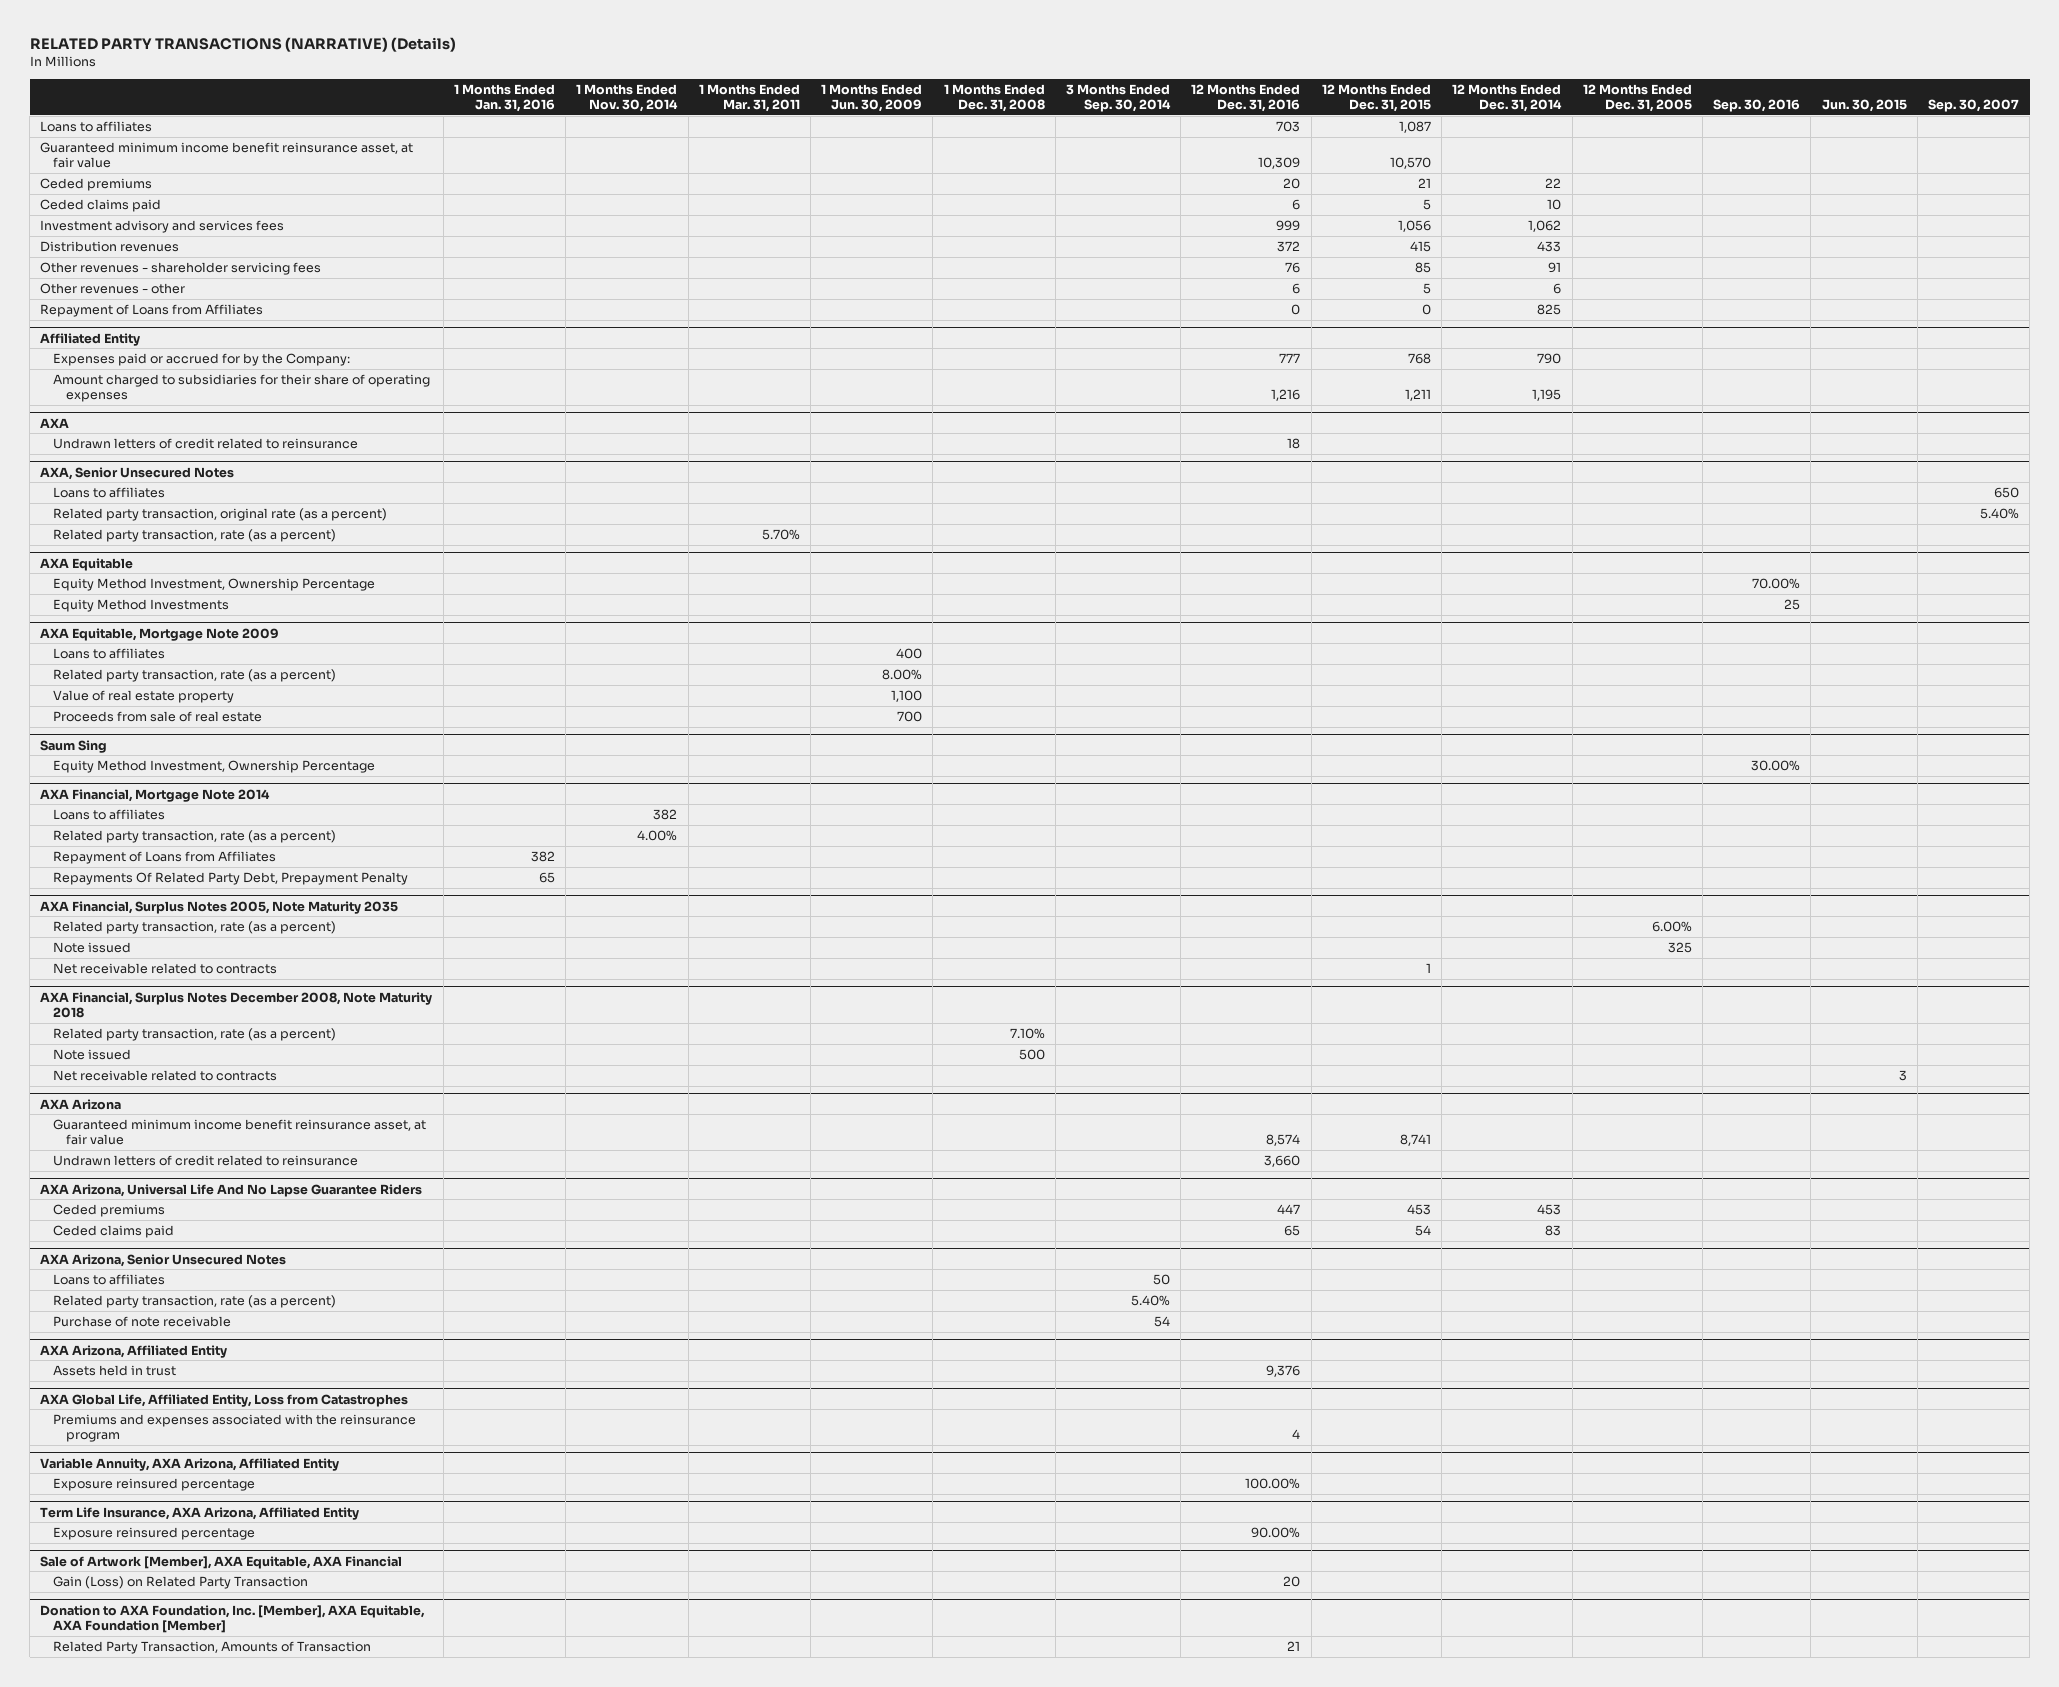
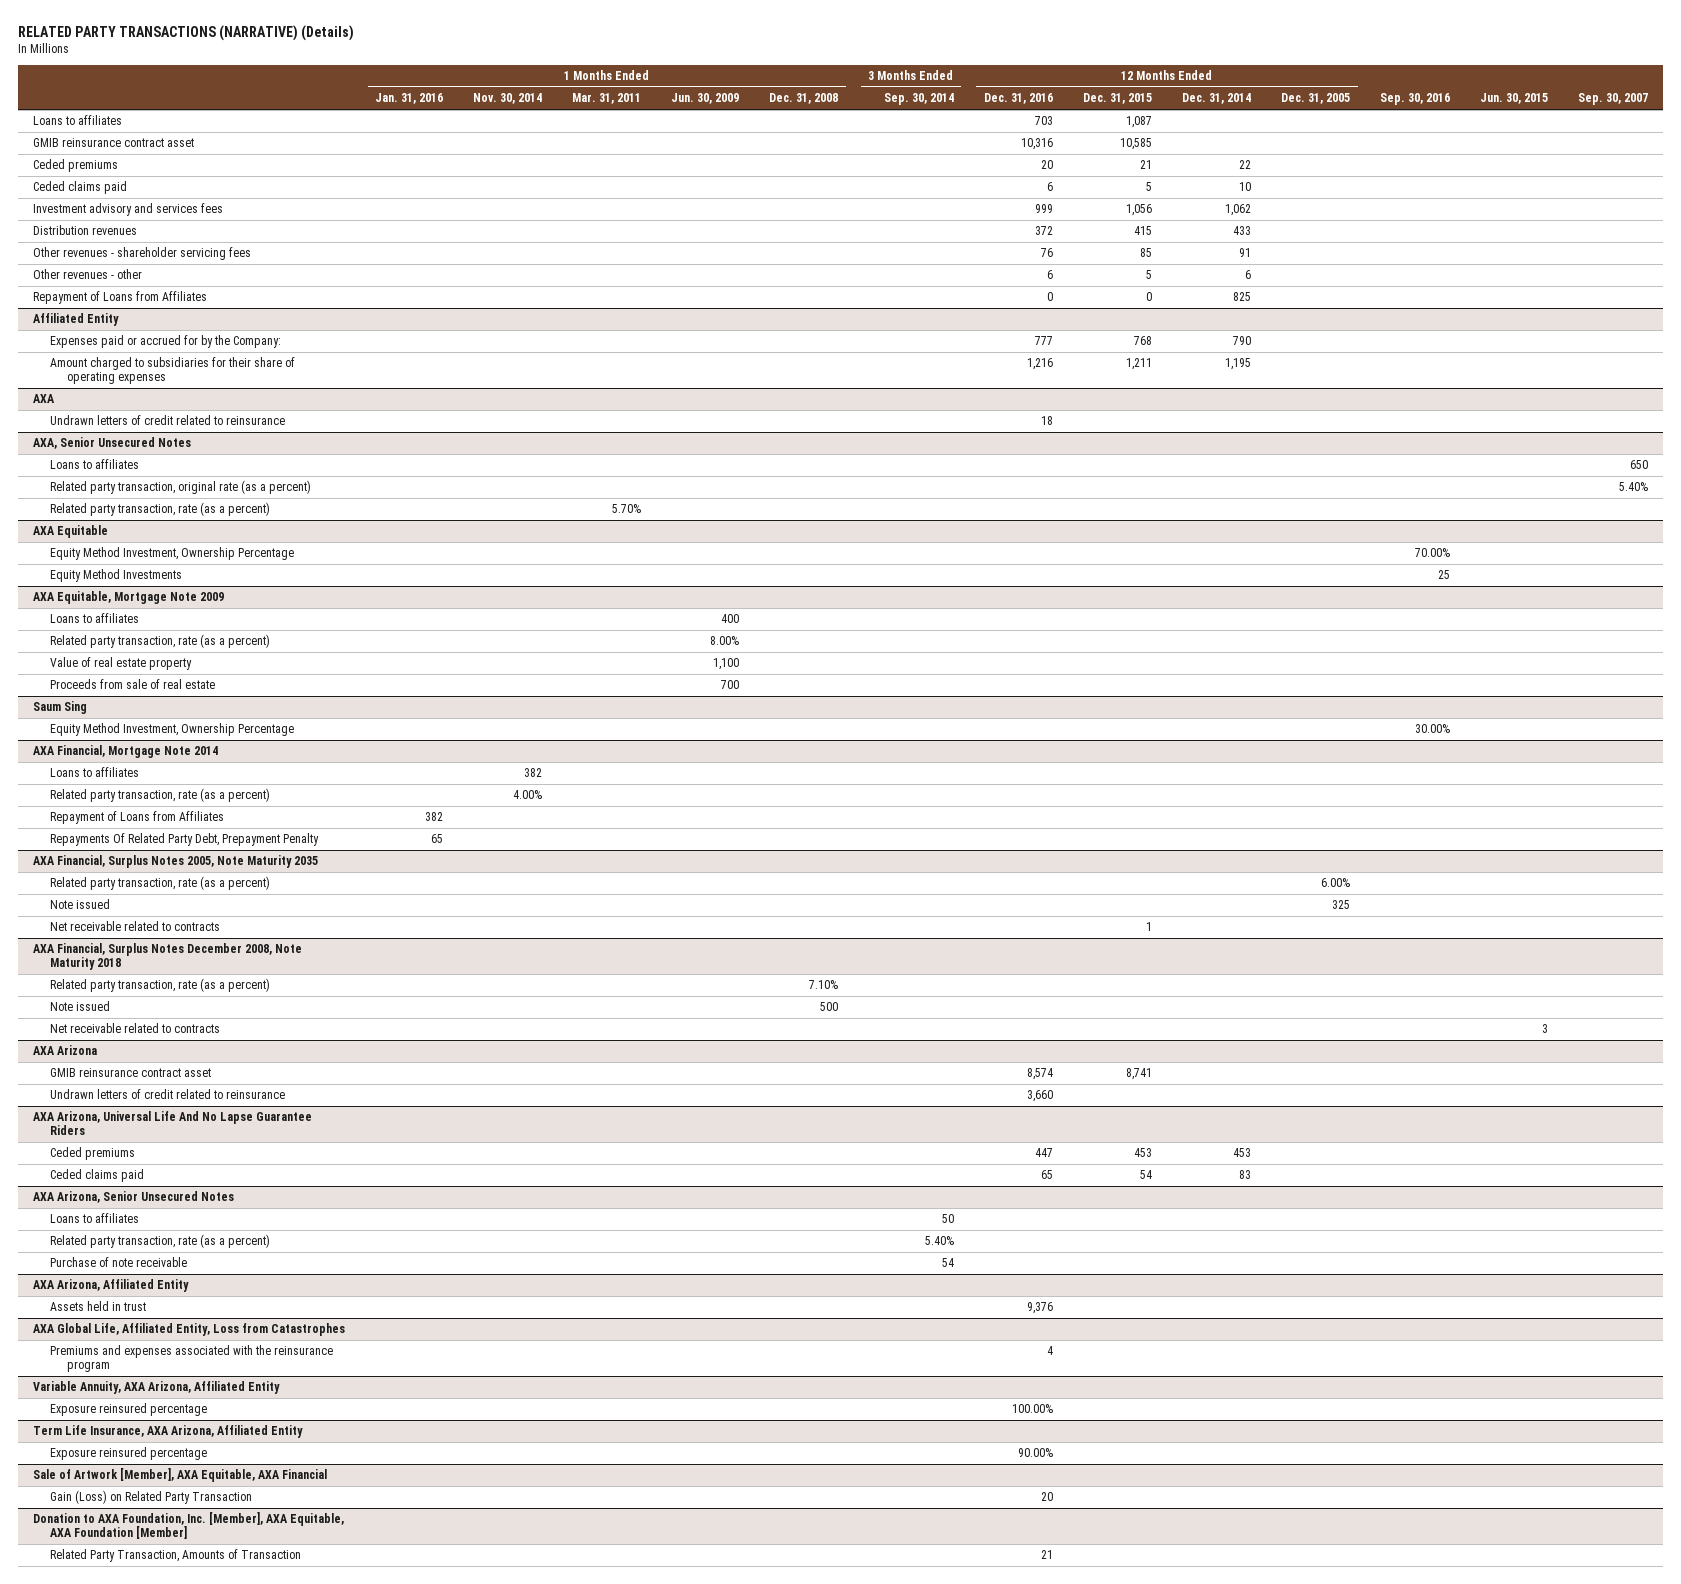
[40,141,414,169] Guaranteed minimum income benefit reinsurance asset, at fair value -> none
none -> [32,138,194,148] GMIB reinsurance contract asset
[53,1118,427,1146] Guaranteed minimum income benefit reinsurance asset, at fair value -> [49,1068,211,1078] GMIB reinsurance contract asset

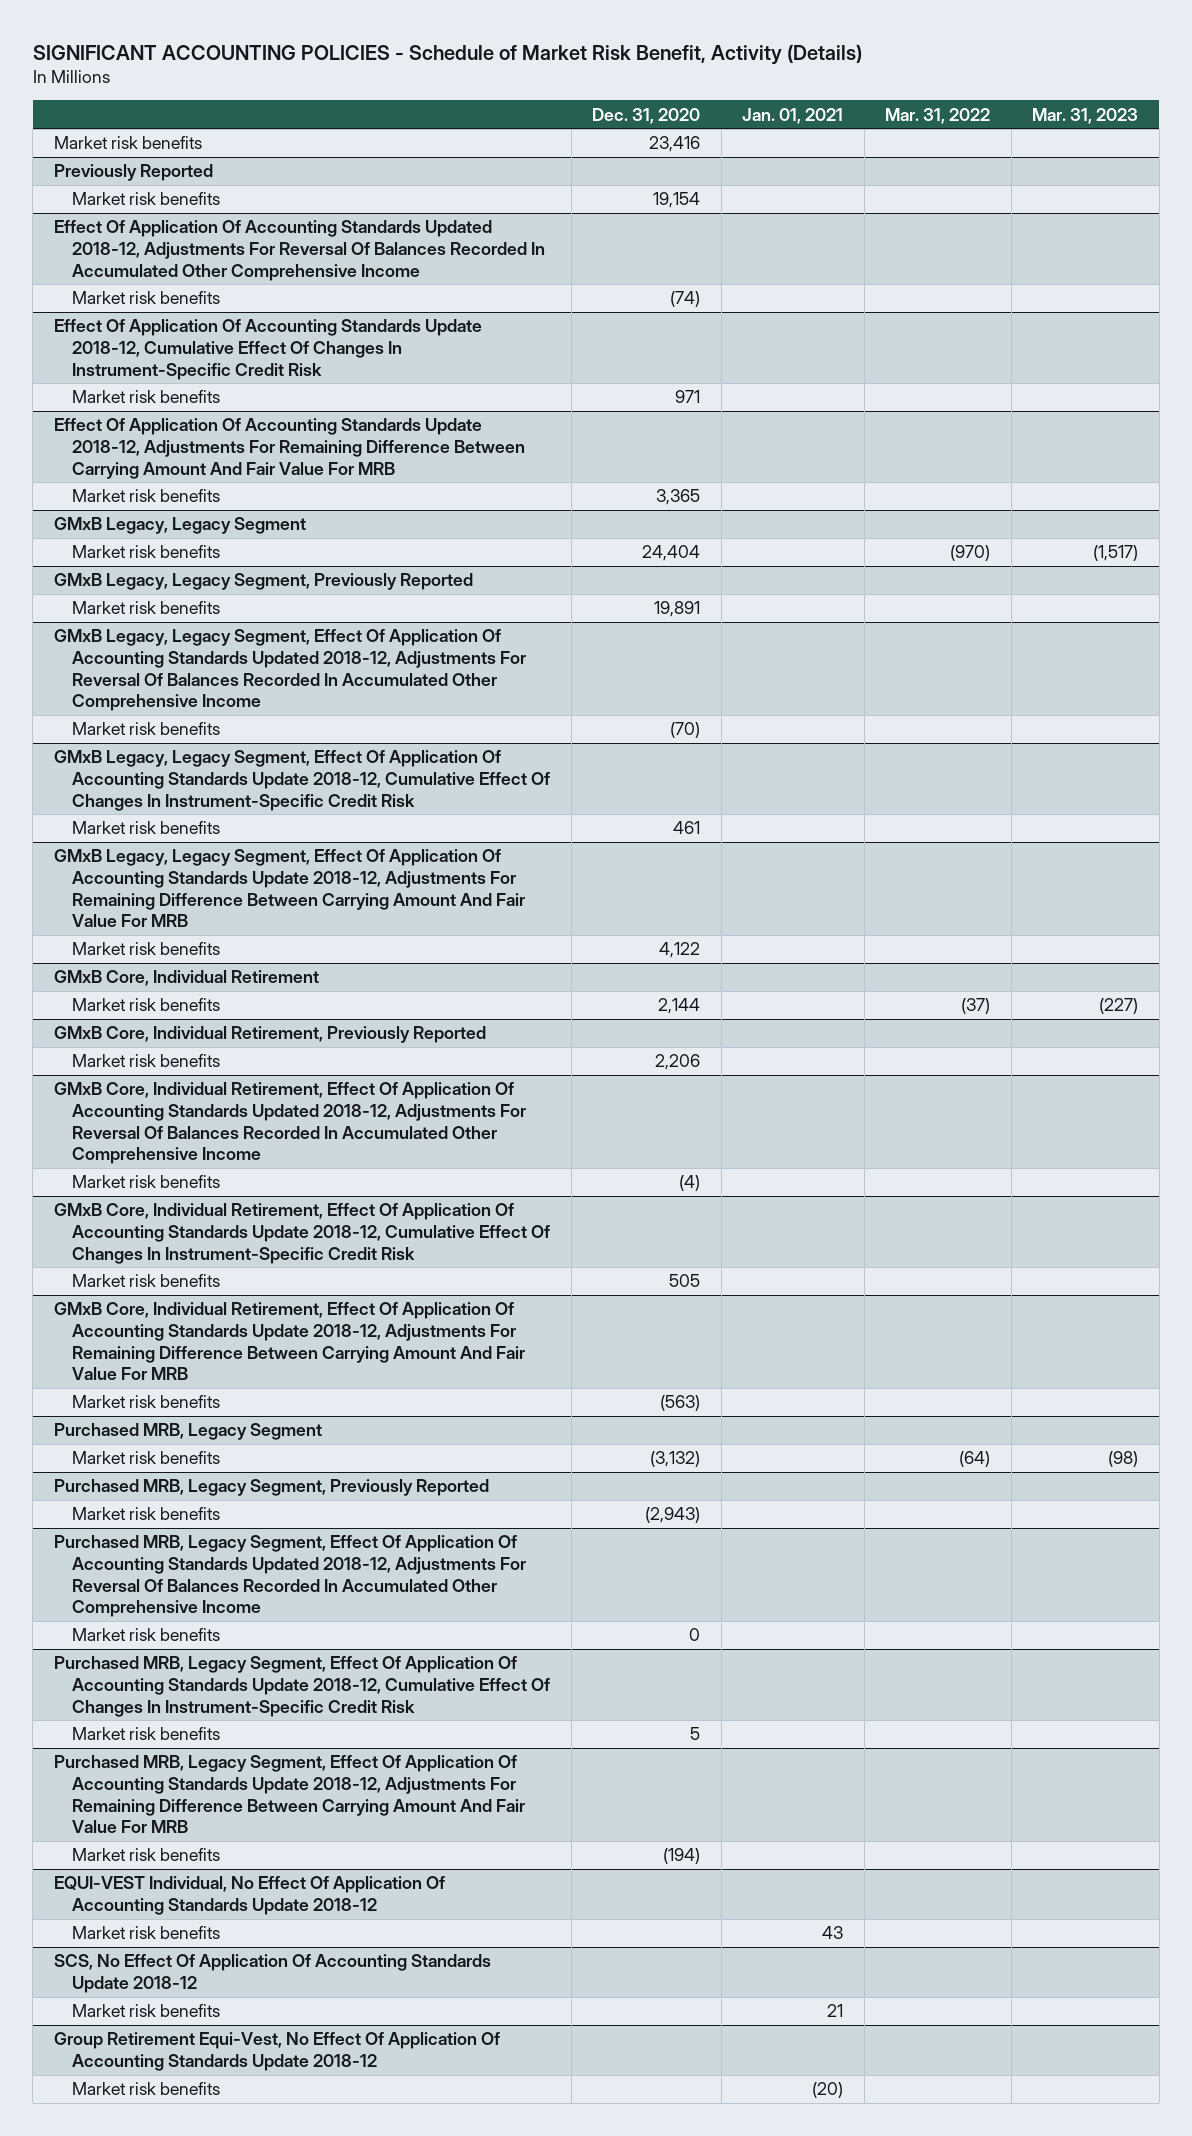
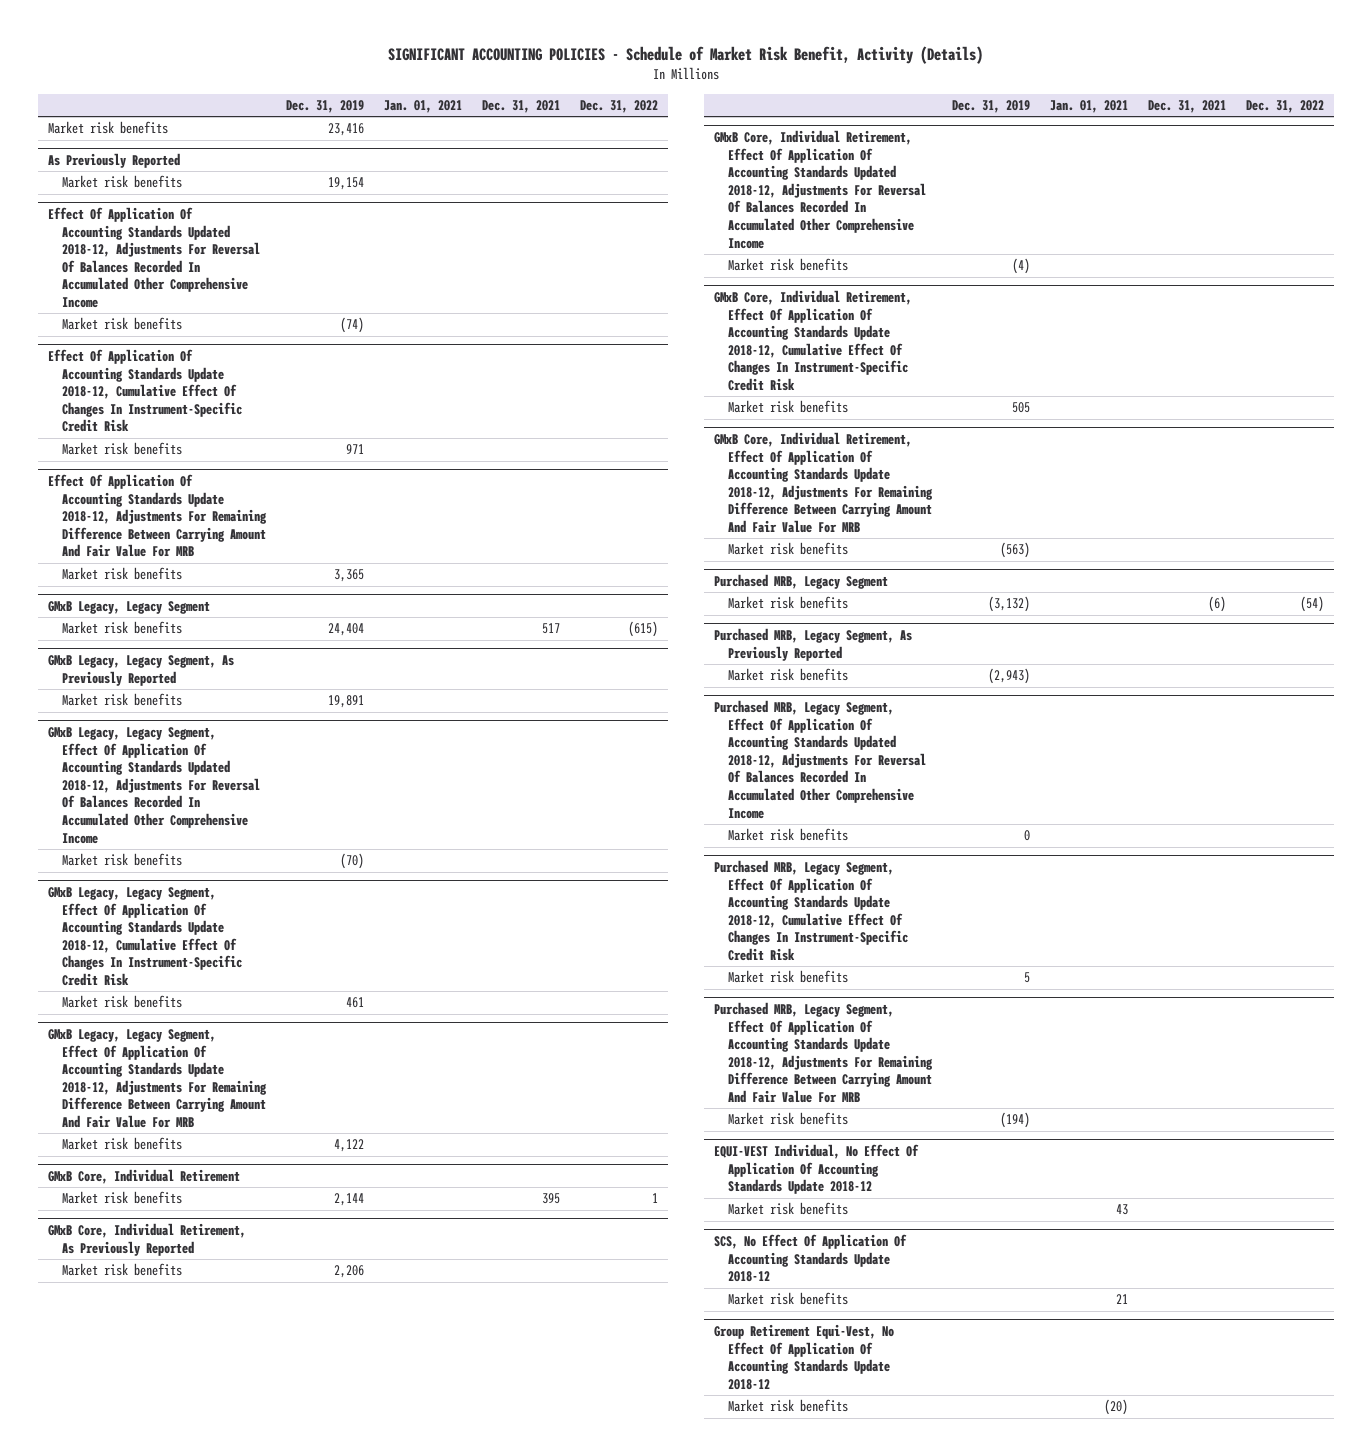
[592,107,701,124] Dec. 31, 2020 -> none
[885,107,991,124] Mar. 31, 2022 -> none
[1032,107,1139,124] Mar. 31, 2023 -> none
none -> [286,99,365,113] Dec. 31, 2019
none -> [482,99,561,113] Dec. 31, 2021
none -> [580,99,659,113] Dec. 31, 2022
[53,164,213,182] Previously Reported -> [48,153,181,169] As Previously Reported
[53,573,473,591] GMxB Legacy, Legacy Segment, Previously Reported -> [48,655,235,686] GMxB Legacy, Legacy Segment, As Previously Reported
[53,1026,486,1044] GMxB Core, Individual Retirement, Previously Reported -> [48,1223,247,1256] GMxB Core, Individual Retirement, As Previously Reported
[53,1479,489,1497] Purchased MRB, Legacy Segment, Previously Reported -> [713,628,912,661] Purchased MRB, Legacy Segment, As Previously Reported

